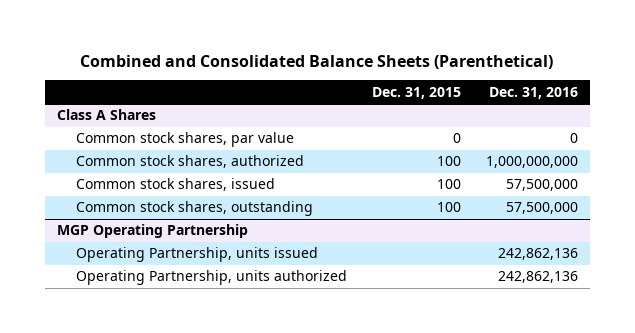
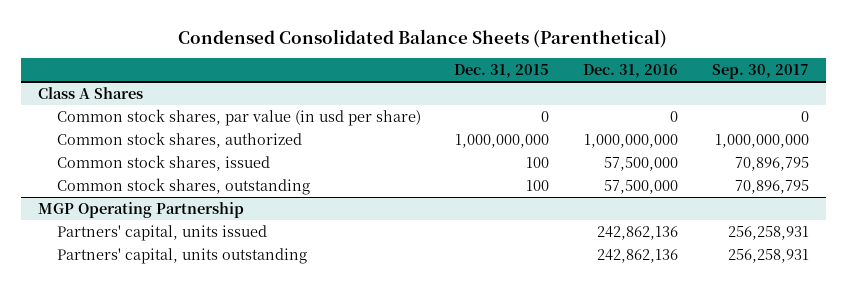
[80,54,554,69] Combined and Consolidated Balance Sheets (Parenthetical) -> [178,28,668,48] Condensed Consolidated Balance Sheets (Parenthetical)
none -> [711,64,809,80] Sep. 30, 2017
[76,132,295,148] Common stock shares, par value -> [56,108,421,126] Common stock shares, par value (in usd per share)
[437,156,462,167] 100 -> [455,133,550,148] 1,000,000,000
[76,247,319,263] Operating Partnership, units issued -> [56,224,267,241] Partners' capital, units issued
[76,270,348,286] Operating Partnership, units authorized -> [56,247,307,264] Partners' capital, units outstanding

